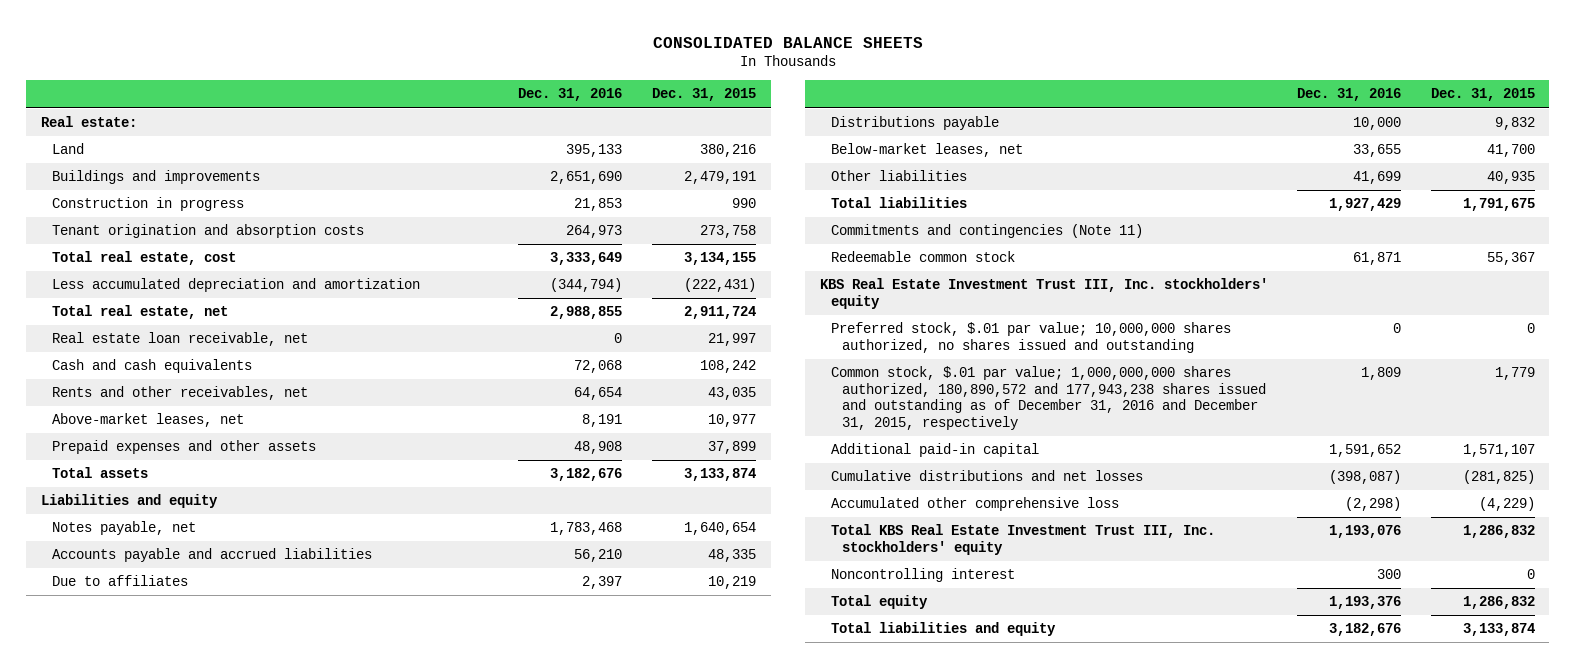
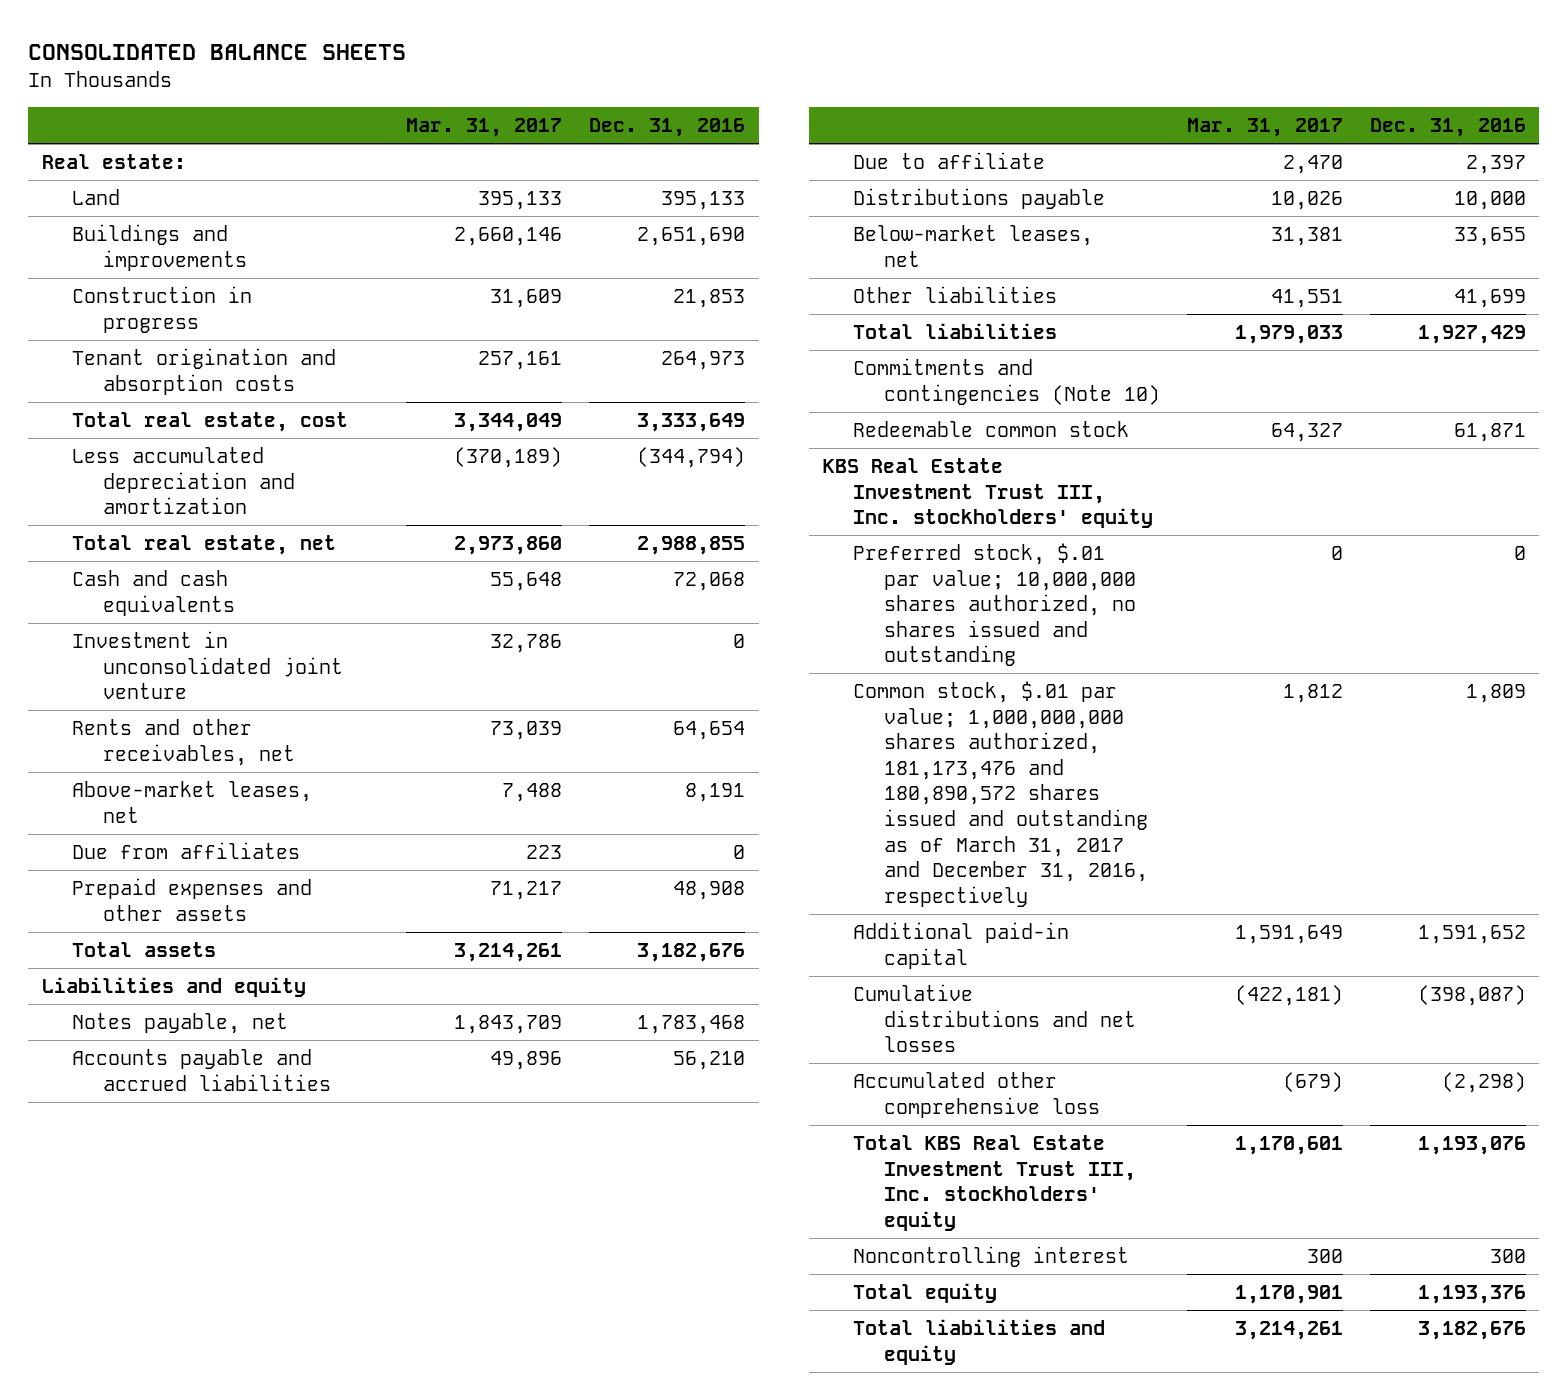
[651,88,756,102] Dec. 31, 2015 -> none
none -> [406,118,563,138] Mar. 31, 2017
[52,332,309,347] Real estate loan receivable, net -> none
none -> [72,631,343,700] Investment in unconsolidated joint venture
none -> [72,842,301,860] Due from affiliates
[52,575,189,587] Due to affiliates -> [853,152,1046,170] Due to affiliate
[831,224,1144,239] Commitments and contingencies (Note 11) -> [853,358,1160,405] Commitments and contingencies (Note 10)
[831,366,1267,431] Common stock, $.01 par value; 1,000,000,000 shares authorized, 180,890,572 and 177,943,238 shares issued and outstanding as of December 31, 2016 and December 31, 2015, respectively -> [853,681,1148,907] Common stock, $.01 par value; 1,000,000,000 shares authorized, 181,173,476 and 180,890,572 shares issued and outstanding as of March 31, 2017 and December 31, 2016, respectively

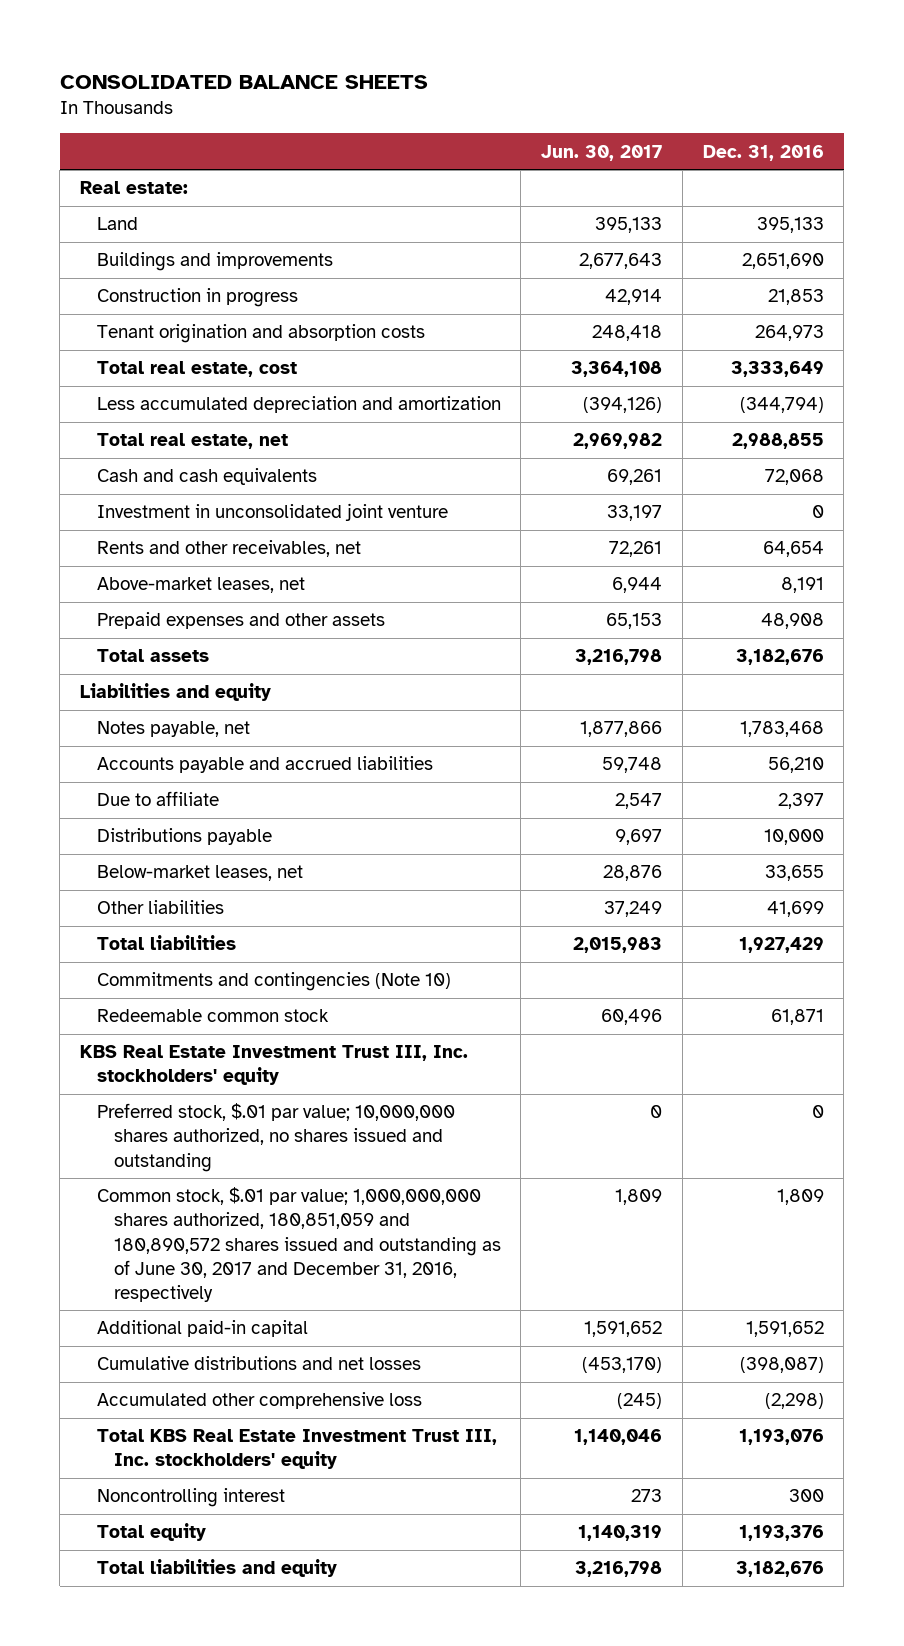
[406,118,563,138] Mar. 31, 2017 -> none
none -> [541,144,663,161] Jun. 30, 2017
[72,842,301,860] Due from affiliates -> none
[853,681,1148,907] Common stock, $.01 par value; 1,000,000,000 shares authorized, 181,173,476 and 180,890,572 shares issued and outstanding as of March 31, 2017 and December 31, 2016, respectively -> [96,1187,501,1302] Common stock, $.01 par value; 1,000,000,000 shares authorized, 180,851,059 and 180,890,572 shares issued and outstanding as of June 30, 2017 and December 31, 2016, respectively

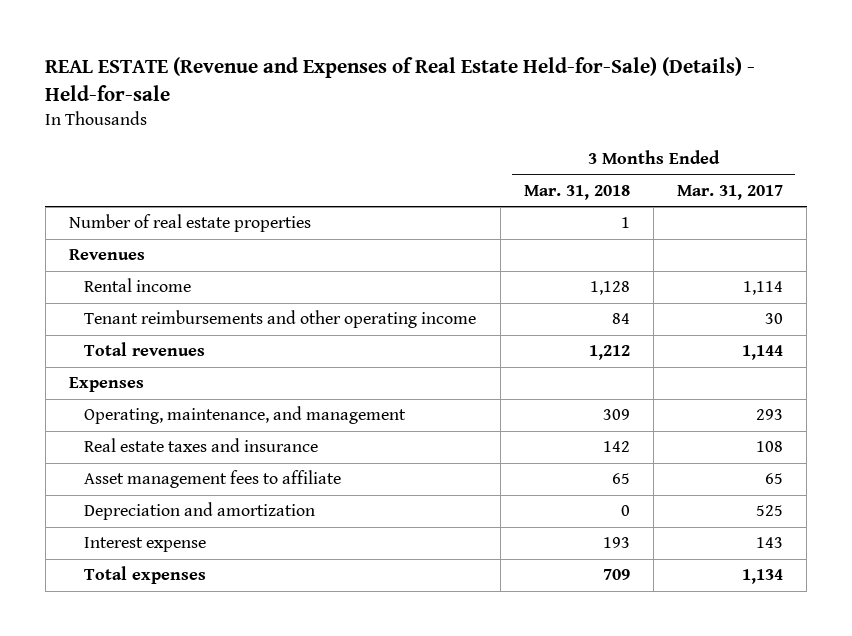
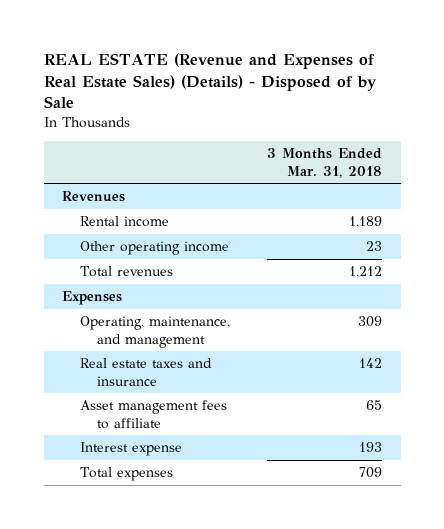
[45,56,756,101] REAL ESTATE (Revenue and Expenses of Real Estate Held-for-Sale) (Details) - Held-for-sale -> [43,53,377,109] REAL ESTATE (Revenue and Expenses of Real Estate Sales) (Details) - Disposed of by Sale
[677,185,784,201] Mar. 31, 2017 -> none
[68,214,311,233] Number of real estate properties -> none
[589,281,630,296] 1,128 -> [348,216,382,229] 1,189
[84,310,477,329] Tenant reimbursements and other operating income -> [79,241,229,256] Other operating income
[611,313,630,325] 84 -> [365,241,382,252] 23
[84,502,316,521] Depreciation and amortization -> none

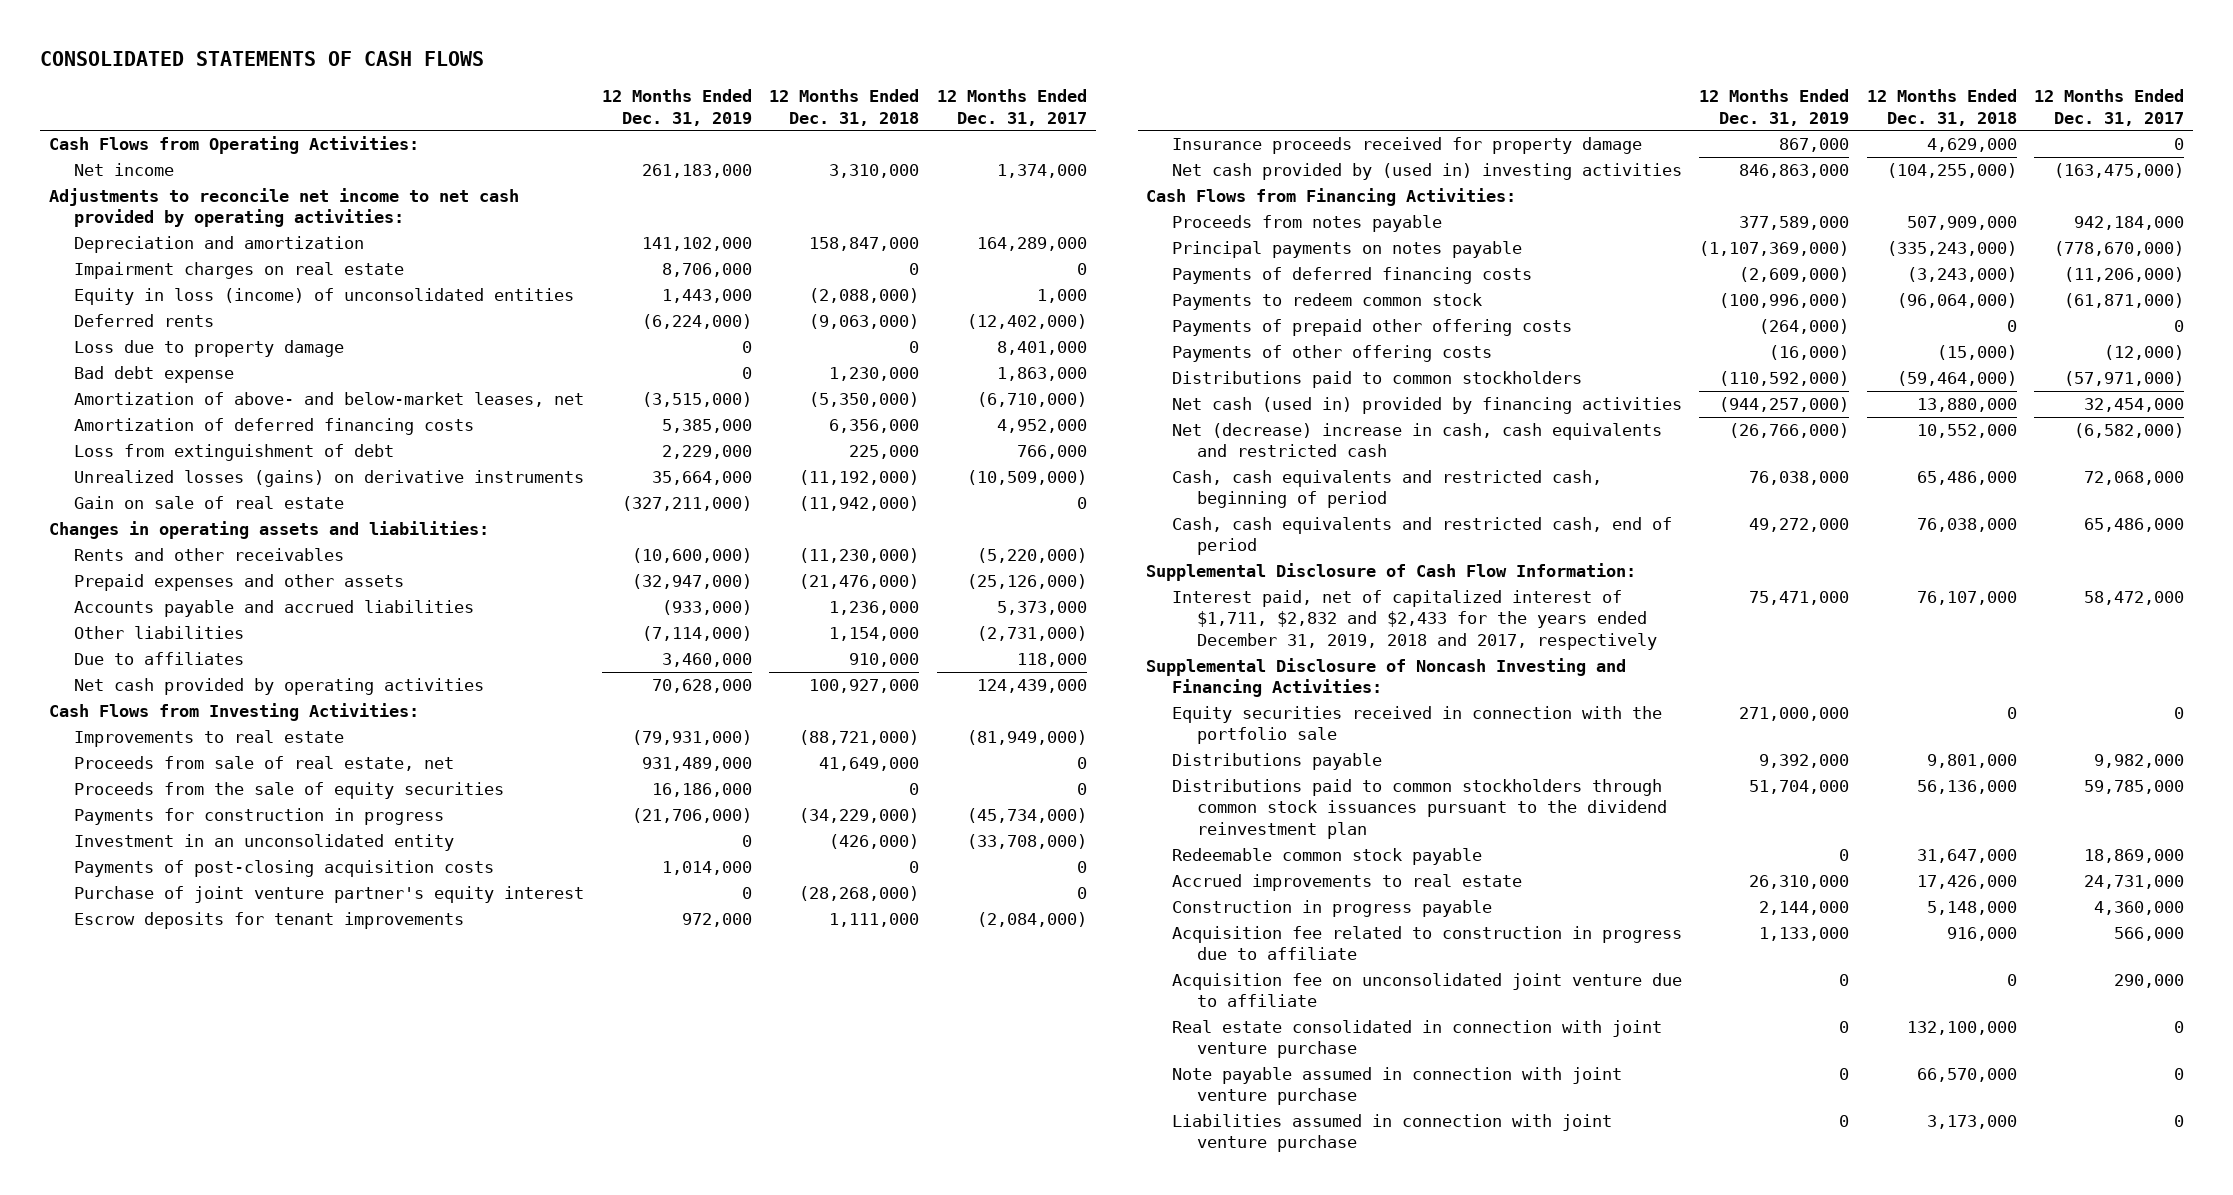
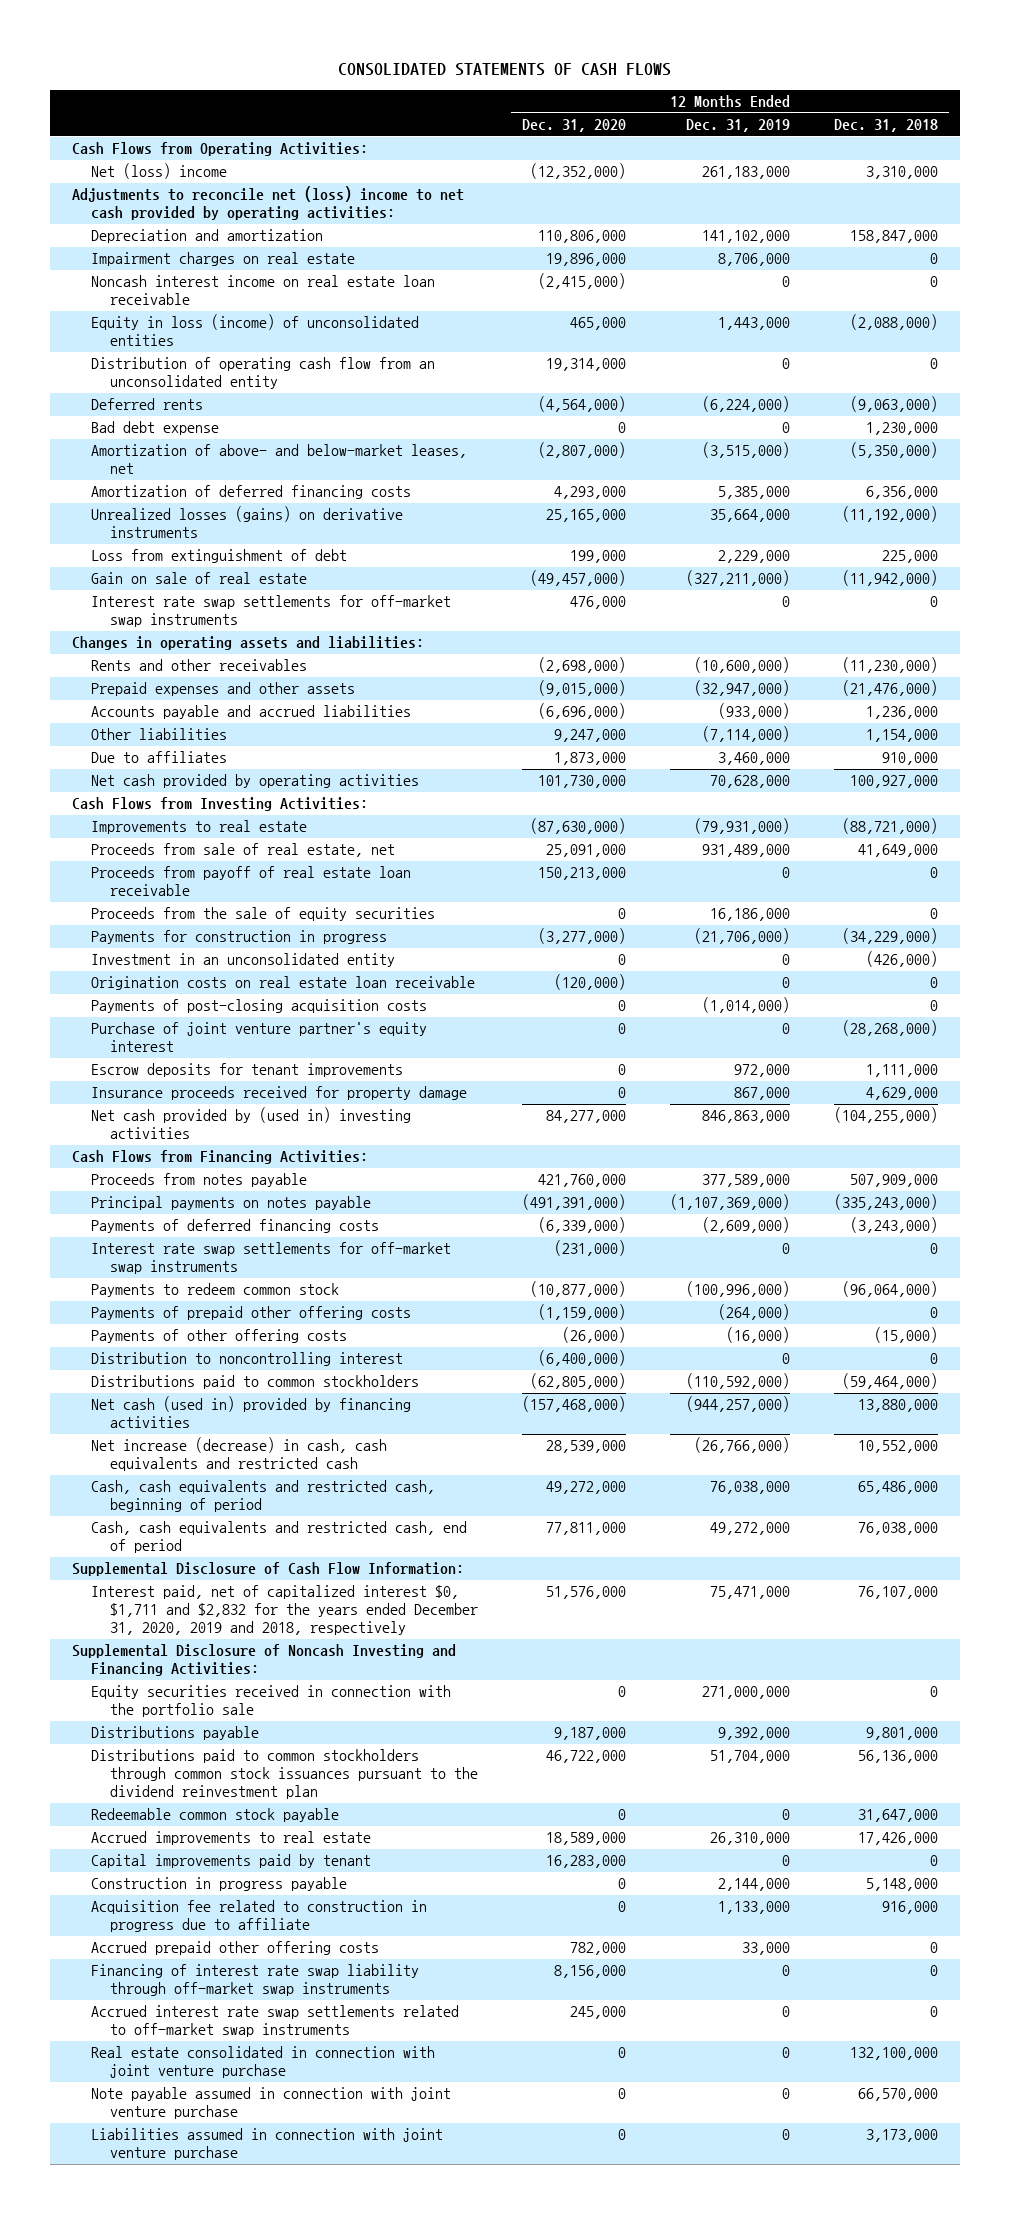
[936,89,1087,126] 12 Months Ended Dec. 31, 2017 -> none
none -> [522,118,627,132] Dec. 31, 2020
[74,163,175,177] Net income -> [91,163,228,180] Net (loss) income
[48,188,519,228] Adjustments to reconcile net income to net cash provided by operating activities: -> [72,186,465,221] Adjustments to reconcile net (loss) income to net cash provided by operating activities:
none -> [91,275,436,306] Noncash interest income on real estate loan receivable
none -> [91,357,436,390] Distribution of operating cash flow from an unconsolidated entity
[74,340,345,358] Loss due to property damage -> none
[74,444,395,462] Loss from extinguishment of debt -> [91,549,348,564] Loss from extinguishment of debt
none -> [91,595,452,628] Interest rate swap settlements for off-market swap instruments
none -> [91,866,412,897] Proceeds from payoff of real estate loan receivable
none -> [91,976,476,991] Origination costs on real estate loan receivable
[661,861,752,876] 1,014,000 -> [702,997,791,1014] (1,014,000)
none -> [91,1242,452,1275] Interest rate swap settlements for off-market swap instruments
none -> [91,1352,404,1367] Distribution to noncontrolling interest
[1171,423,1662,458] Net (decrease) increase in cash, cash equivalents and restricted cash -> [91,1437,388,1472] Net increase (decrease) in cash, cash equivalents and restricted cash
[1171,590,1657,650] Interest paid, net of capitalized interest of $1,711, $2,832 and $2,433 for the years ended December 31, 2019, 2018 and 2017, respectively -> [91,1585,479,1636] Interest paid, net of capitalized interest $0, $1,711 and $2,832 for the years ended December 31, 2020, 2019 and 2018, respectively
none -> [91,1854,372,1869] Capital improvements paid by tenant
[1171,973,1682,1008] Acquisition fee on unconsolidated joint venture due to affiliate -> none
none -> [91,1941,380,1956] Accrued prepaid other offering costs
none -> [91,1964,420,1997] Financing of interest rate swap liability through off-market swap instruments
none -> [91,2005,460,2038] Accrued interest rate swap settlements related to off-market swap instruments

